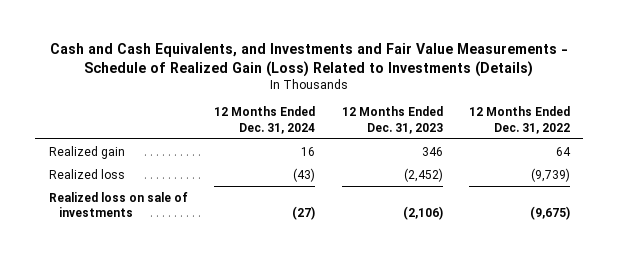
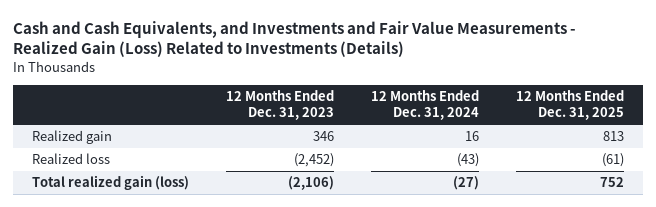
[50,43,569,77] Cash and Cash Equivalents, and Investments and Fair Value Measurements - Schedule of Realized Gain (Loss) Related to Investments (Details) -> [13,20,577,58] Cash and Cash Equivalents, and Investments and Fair Value Measurements - Realized Gain (Loss) Related to Investments (Details)
[469,106,571,134] 12 Months Ended Dec. 31, 2022 -> none
none -> [516,90,625,121] 12 Months Ended Dec. 31, 2025
[48,191,188,218] Realized loss on sale of investments -> [31,175,189,191] Total realized gain (loss)

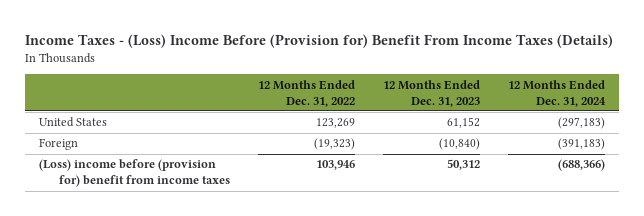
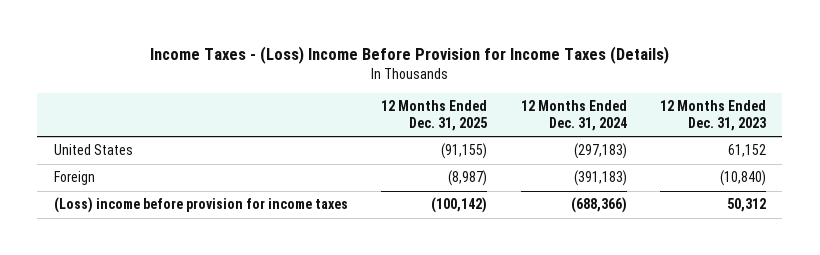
[25,33,614,48] Income Taxes - (Loss) Income Before (Provision for) Benefit From Income Taxes (Details) -> [149,45,669,64] Income Taxes - (Loss) Income Before Provision for Income Taxes (Details)
[257,79,355,107] 12 Months Ended Dec. 31, 2022 -> none
none -> [381,100,488,131] 12 Months Ended Dec. 31, 2025
[39,159,230,188] (Loss) income before (provision for) benefit from income taxes -> [54,197,349,214] (Loss) income before provision for income taxes

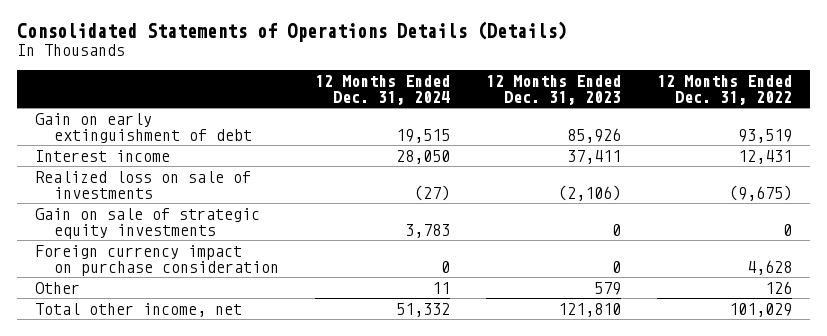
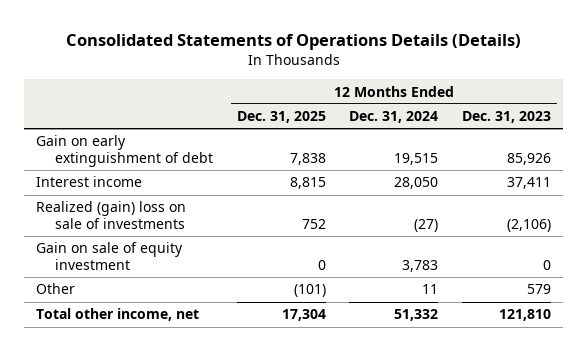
[656,74,792,106] 12 Months Ended Dec. 31, 2022 -> none
none -> [236,111,326,124] Dec. 31, 2025
[34,244,280,277] Foreign currency impact on purchase consideration -> none
[34,170,251,200] Realized loss on sale of investments -> [35,201,186,229] Realized (gain) loss on sale of investments
[34,207,260,240] Gain on sale of strategic equity investments -> [35,242,183,270] Gain on sale of equity investment

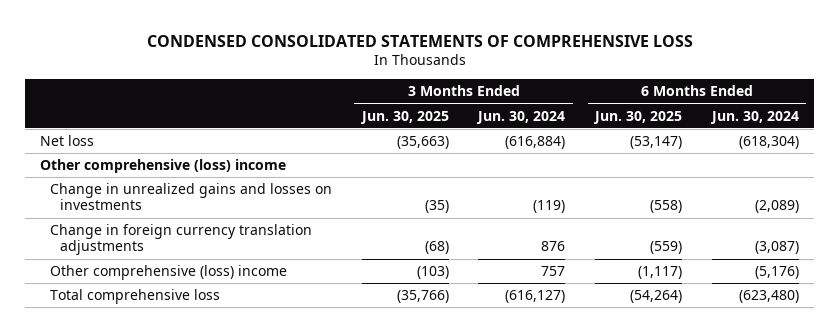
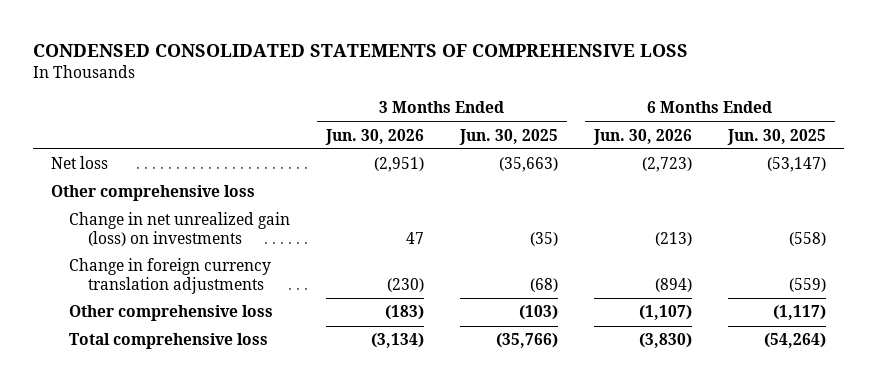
[476,110,566,124] Jun. 30, 2024 -> none
[709,110,799,124] Jun. 30, 2024 -> none
none -> [325,128,425,145] Jun. 30, 2026
none -> [593,128,693,145] Jun. 30, 2026
[40,159,287,174] Other comprehensive (loss) income -> [50,185,255,202] Other comprehensive loss
[50,183,333,211] Change in unrealized gains and losses on investments -> [69,212,291,247] Change in net unrealized gain (loss) on investments
[50,265,288,281] Other comprehensive (loss) income -> [69,305,274,322] Other comprehensive loss

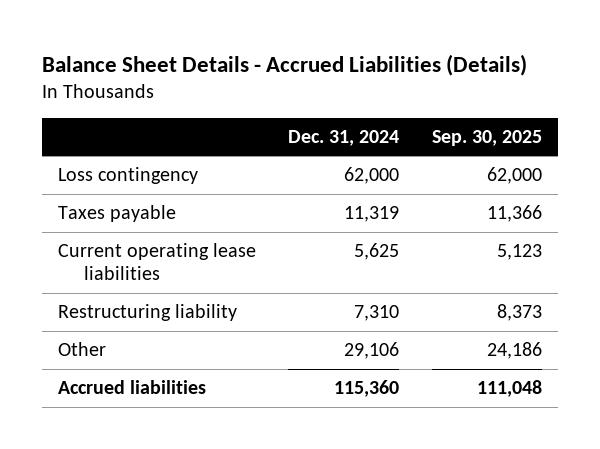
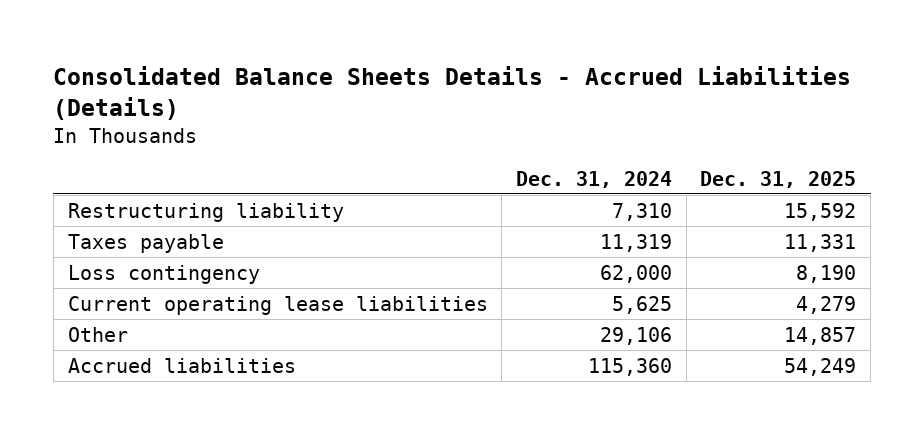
[41,53,527,76] Balance Sheet Details - Accrued Liabilities (Details) -> [53,65,852,120] Consolidated Balance Sheets Details - Accrued Liabilities (Details)
[431,129,542,146] Sep. 30, 2025 -> none
none -> [700,170,857,188] Dec. 31, 2025
[58,304,238,322] Restructuring liability -> [67,202,344,222] Restructuring liability
[58,167,199,185] Loss contingency -> [67,264,260,284] Loss contingency

